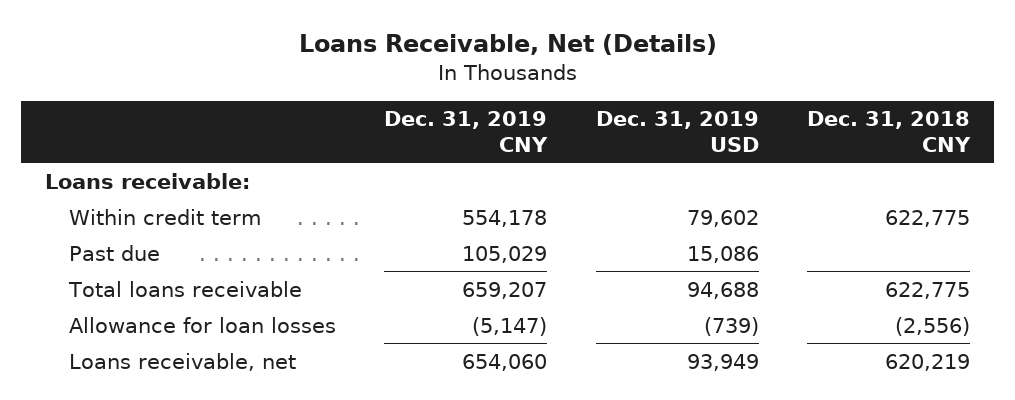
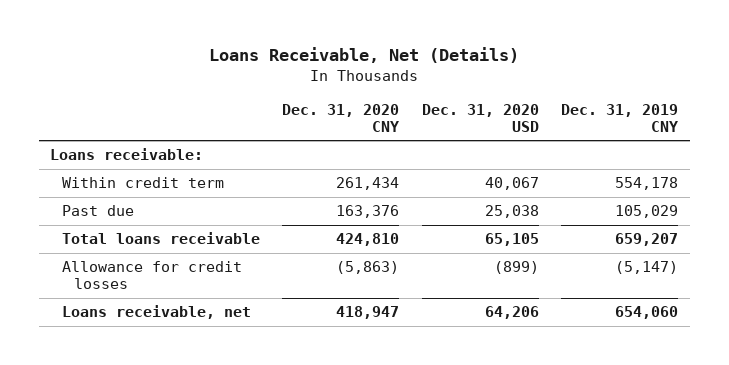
[595,111,759,152] Dec. 31, 2019 USD -> none
[807,111,972,152] Dec. 31, 2018 CNY -> none
none -> [282,103,400,132] Dec. 31, 2020 CNY
none -> [421,103,539,132] Dec. 31, 2020 USD
[69,316,337,333] Allowance for loan losses -> [61,261,242,290] Allowance for credit losses

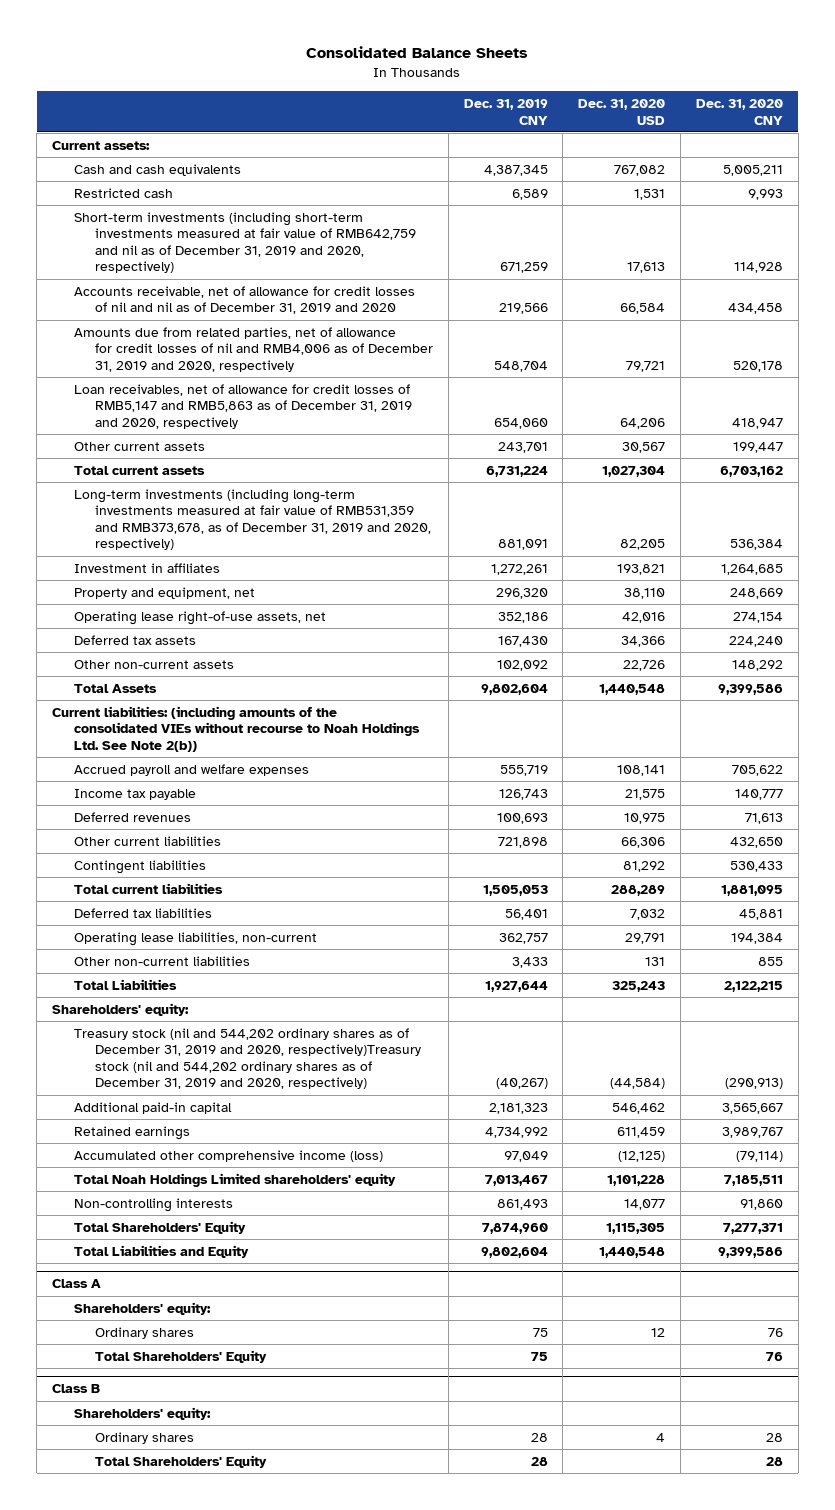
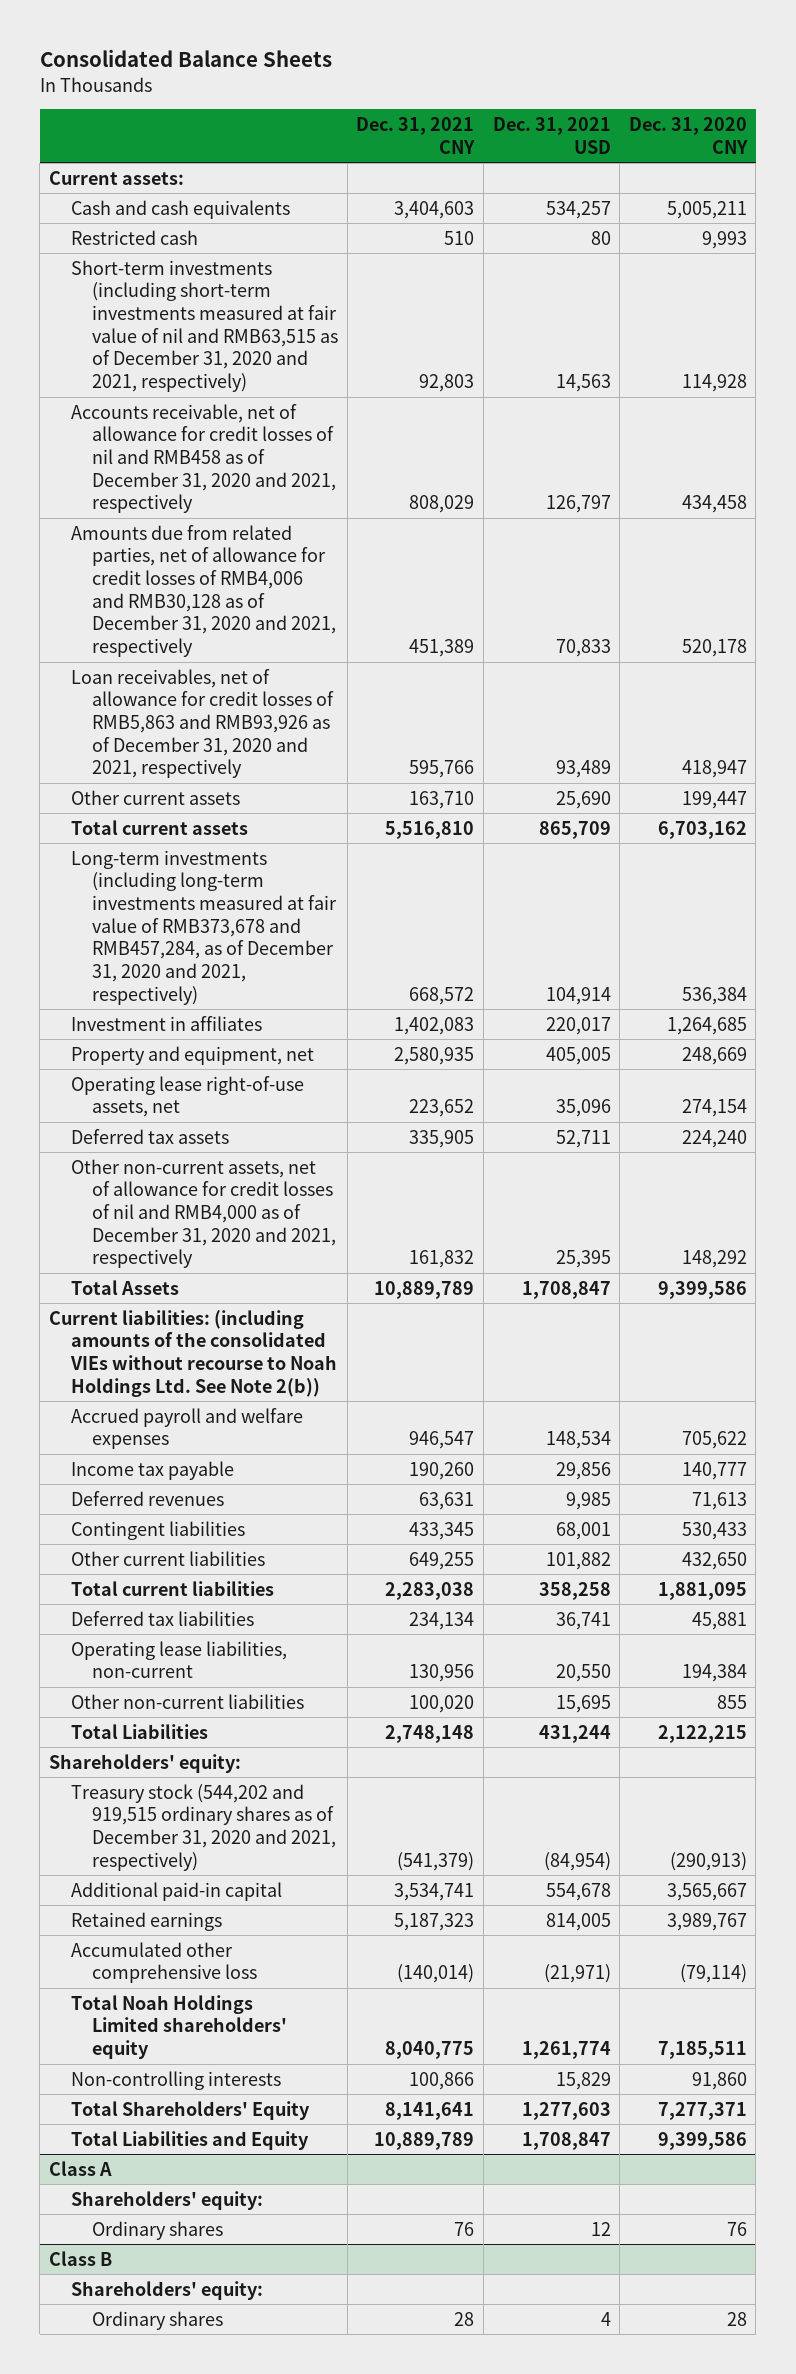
[463,99,548,125] Dec. 31, 2019 CNY -> none
[578,99,666,125] Dec. 31, 2020 USD -> none
none -> [356,117,476,154] Dec. 31, 2021 CNY
none -> [492,117,611,154] Dec. 31, 2021 USD
[73,211,417,274] Short-term investments (including short-term investments measured at fair value of RMB642,759 and nil as of December 31, 2019 and 2020, respectively) -> [70,259,339,393] Short-term investments (including short-term investments measured at fair value of nil and RMB63,515 as of December 31, 2020 and 2021, respectively)
[73,285,415,315] Accounts receivable, net of allowance for credit losses of nil and nil as of December 31, 2019 and 2020 -> [70,403,337,514] Accounts receivable, net of allowance for credit losses of nil and RMB458 as of December 31, 2020 and 2021, respectively
[73,326,434,372] Amounts due from related parties, net of allowance for credit losses of nil and RMB4,006 as of December 31, 2019 and 2020, respectively -> [70,524,337,658] Amounts due from related parties, net of allowance for credit losses of RMB4,006 and RMB30,128 as of December 31, 2020 and 2021, respectively
[73,383,413,429] Loan receivables, net of allowance for credit losses of RMB5,147 and RMB5,863 as of December 31, 2019 and 2020, respectively -> [70,668,335,779] Loan receivables, net of allowance for credit losses of RMB5,863 and RMB93,926 as of December 31, 2020 and 2021, respectively
[73,488,432,551] Long-term investments (including long-term investments measured at fair value of RMB531,359 and RMB373,678, as of December 31, 2019 and 2020, respectively) -> [70,849,338,1005] Long-term investments (including long-term investments measured at fair value of RMB373,678 and RMB457,284, as of December 31, 2020 and 2021, respectively)
[73,659,234,669] Other non-current assets -> [70,1158,337,1269] Other non-current assets, net of allowance for credit losses of nil and RMB4,000 as of December 31, 2020 and 2021, respectively
[73,835,221,846] Other current liabilities -> [70,1550,265,1566] Other current liabilities
[73,1027,422,1090] Treasury stock (nil and 544,202 ordinary shares as of December 31, 2019 and 2020, respectively)Treasury stock (nil and 544,202 ordinary shares as of December 31, 2019 and 2020, respectively) -> [70,1783,337,1871] Treasury stock (544,202 and 919,515 ordinary shares as of December 31, 2020 and 2021, respectively)
[73,1149,383,1162] Accumulated other comprehensive income (loss) -> [70,1941,258,1984] Accumulated other comprehensive loss
[95,1349,268,1363] Total Shareholders' Equity -> none
[95,1454,268,1468] Total Shareholders' Equity -> none

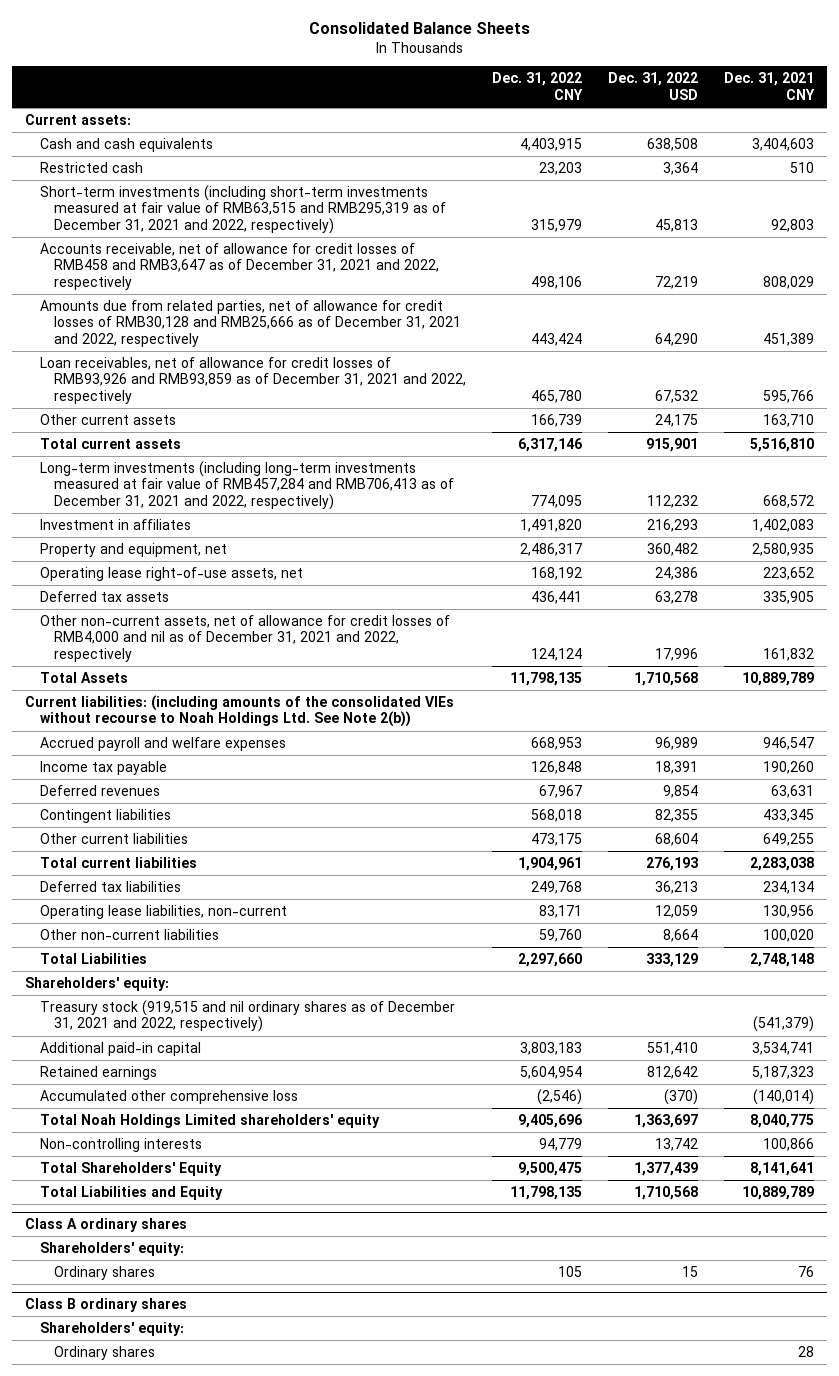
[492,117,611,154] Dec. 31, 2021 USD -> none
[628,117,748,154] Dec. 31, 2020 CNY -> none
none -> [491,72,583,100] Dec. 31, 2022 CNY
none -> [607,72,698,100] Dec. 31, 2022 USD
[70,259,339,393] Short-term investments (including short-term investments measured at fair value of nil and RMB63,515 as of December 31, 2020 and 2021, respectively) -> [39,185,446,234] Short-term investments (including short-term investments measured at fair value of RMB63,515 and RMB295,319 as of December 31, 2021 and 2022, respectively)
[70,403,337,514] Accounts receivable, net of allowance for credit losses of nil and RMB458 as of December 31, 2020 and 2021, respectively -> [39,243,439,290] Accounts receivable, net of allowance for credit losses of RMB458 and RMB3,647 as of December 31, 2021 and 2022, respectively
[70,524,337,658] Amounts due from related parties, net of allowance for credit losses of RMB4,006 and RMB30,128 as of December 31, 2020 and 2021, respectively -> [39,300,461,347] Amounts due from related parties, net of allowance for credit losses of RMB30,128 and RMB25,666 as of December 31, 2021 and 2022, respectively
[70,668,335,779] Loan receivables, net of allowance for credit losses of RMB5,863 and RMB93,926 as of December 31, 2020 and 2021, respectively -> [39,357,466,404] Loan receivables, net of allowance for credit losses of RMB93,926 and RMB93,859 as of December 31, 2021 and 2022, respectively
[70,849,338,1005] Long-term investments (including long-term investments measured at fair value of RMB373,678 and RMB457,284, as of December 31, 2020 and 2021, respectively) -> [39,461,454,510] Long-term investments (including long-term investments measured at fair value of RMB457,284 and RMB706,413 as of December 31, 2021 and 2022, respectively)
[70,1158,337,1269] Other non-current assets, net of allowance for credit losses of nil and RMB4,000 as of December 31, 2020 and 2021, respectively -> [39,615,450,662] Other non-current assets, net of allowance for credit losses of RMB4,000 and nil as of December 31, 2021 and 2022, respectively
[70,1783,337,1871] Treasury stock (544,202 and 919,515 ordinary shares as of December 31, 2020 and 2021, respectively) -> [39,1000,455,1033] Treasury stock (919,515 and nil ordinary shares as of December 31, 2021 and 2022, respectively)
[48,2160,112,2176] Class A -> [25,1218,188,1233] Class A ordinary shares
[48,2250,112,2266] Class B -> [25,1298,188,1313] Class B ordinary shares

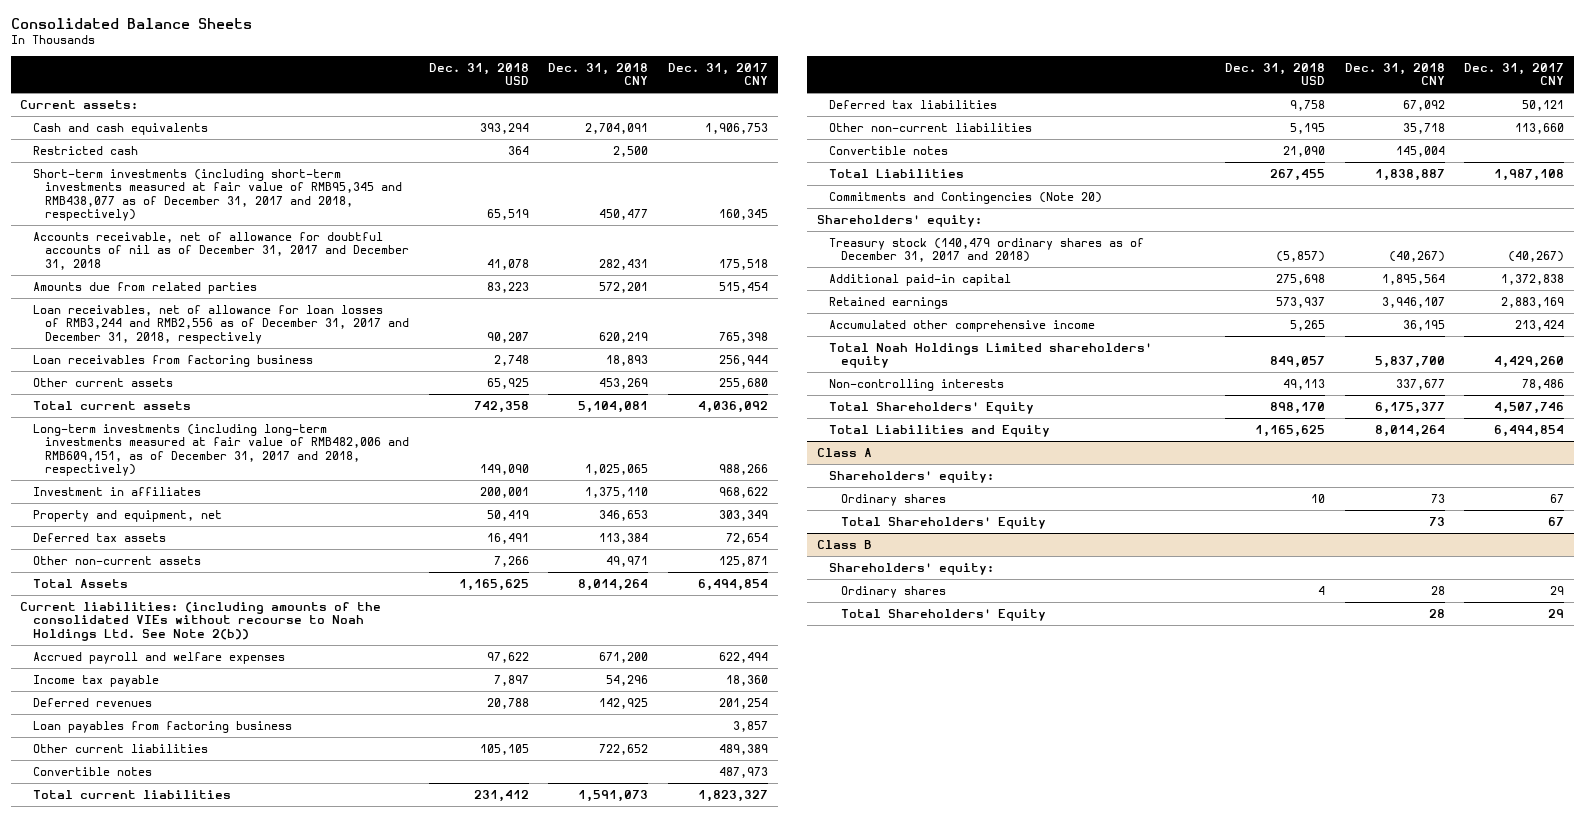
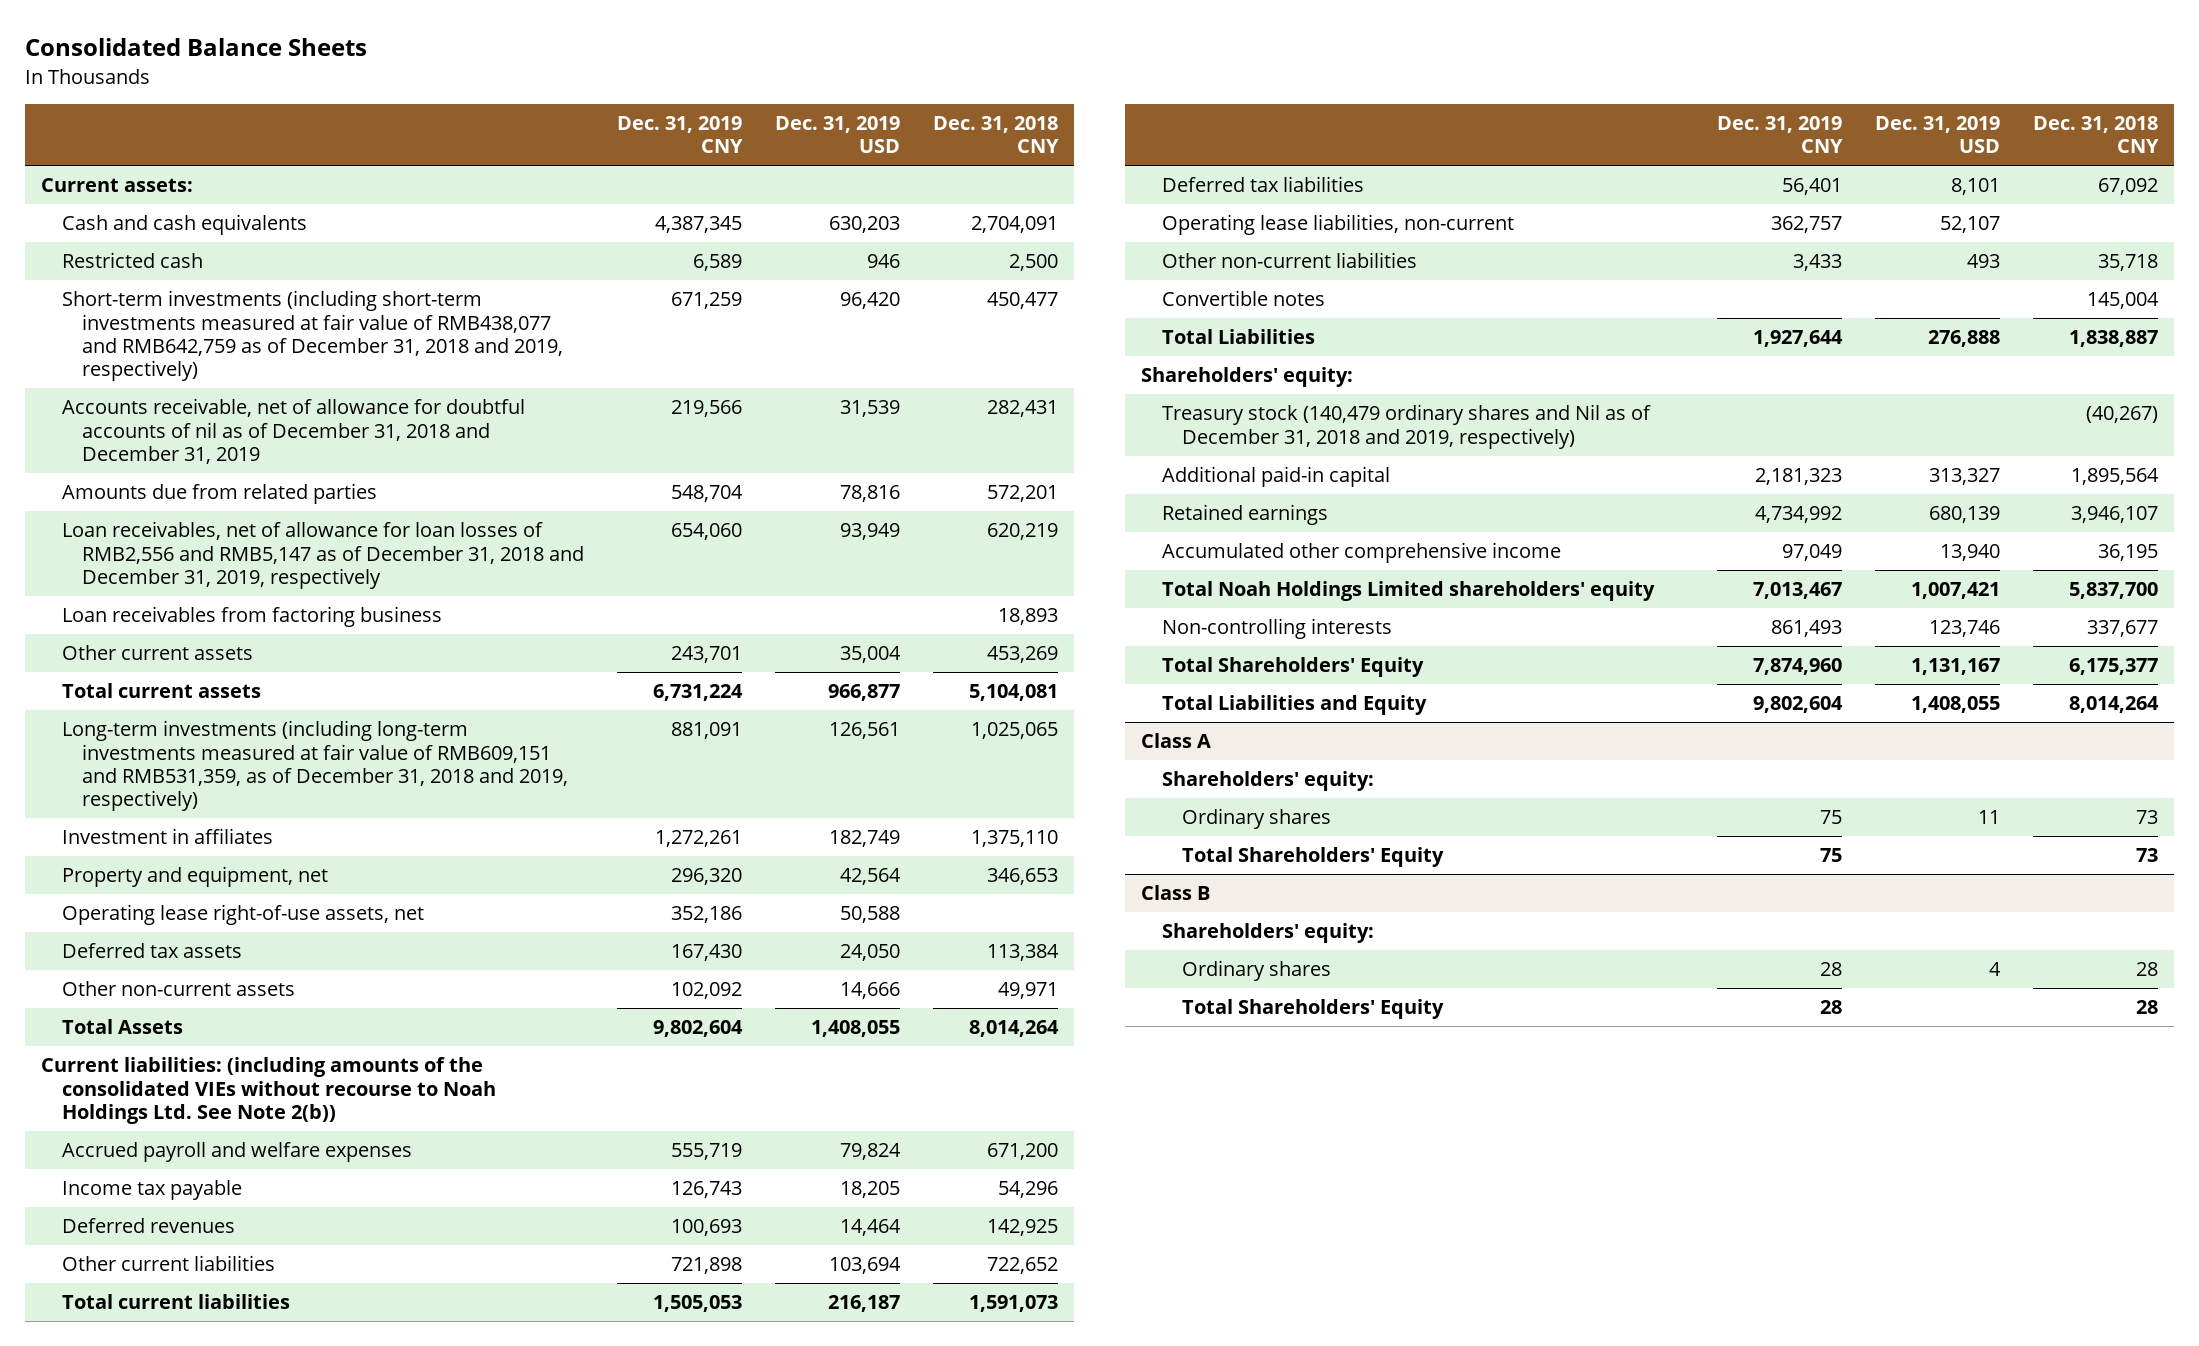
[428,62,529,86] Dec. 31, 2018 USD -> none
[667,62,768,86] Dec. 31, 2017 CNY -> none
none -> [617,116,744,154] Dec. 31, 2019 CNY
none -> [775,116,901,154] Dec. 31, 2019 USD
[32,168,402,222] Short-term investments (including short-term investments measured at fair value of RMB95,345 and RMB438,077 as of December 31, 2017 and 2018, respectively) -> [61,290,564,382] Short-term investments (including short-term investments measured at fair value of RMB438,077 and RMB642,759 as of December 31, 2018 and 2019, respectively)
[32,231,409,270] Accounts receivable, net of allowance for doubtful accounts of nil as of December 31, 2017 and December 31, 2018 -> [61,398,525,464] Accounts receivable, net of allowance for doubtful accounts of nil as of December 31, 2018 and December 31, 2019
[32,304,409,344] Loan receivables, net of allowance for loan losses of RMB3,244 and RMB2,556 as of December 31, 2017 and December 31, 2018, respectively -> [61,521,585,589] Loan receivables, net of allowance for loan losses of RMB2,556 and RMB5,147 as of December 31, 2018 and December 31, 2019, respectively
[32,423,409,477] Long-term investments (including long-term investments measured at fair value of RMB482,006 and RMB609,151, as of December 31, 2017 and 2018, respectively) -> [61,720,569,812] Long-term investments (including long-term investments measured at fair value of RMB609,151 and RMB531,359, as of December 31, 2018 and 2019, respectively)
none -> [61,904,424,926] Operating lease right-of-use assets, net
[32,720,292,733] Loan payables from factoring business -> none
[32,766,152,776] Convertible notes -> none
none -> [1161,214,1514,236] Operating lease liabilities, non-current
[828,191,1102,204] Commitments and Contingencies (Note 20) -> none
[828,237,1144,263] Treasury stock (140,479 ordinary shares as of December 31, 2017 and 2018) -> [1161,404,1651,449] Treasury stock (140,479 ordinary shares and Nil as of December 31, 2018 and 2019, respectively)

